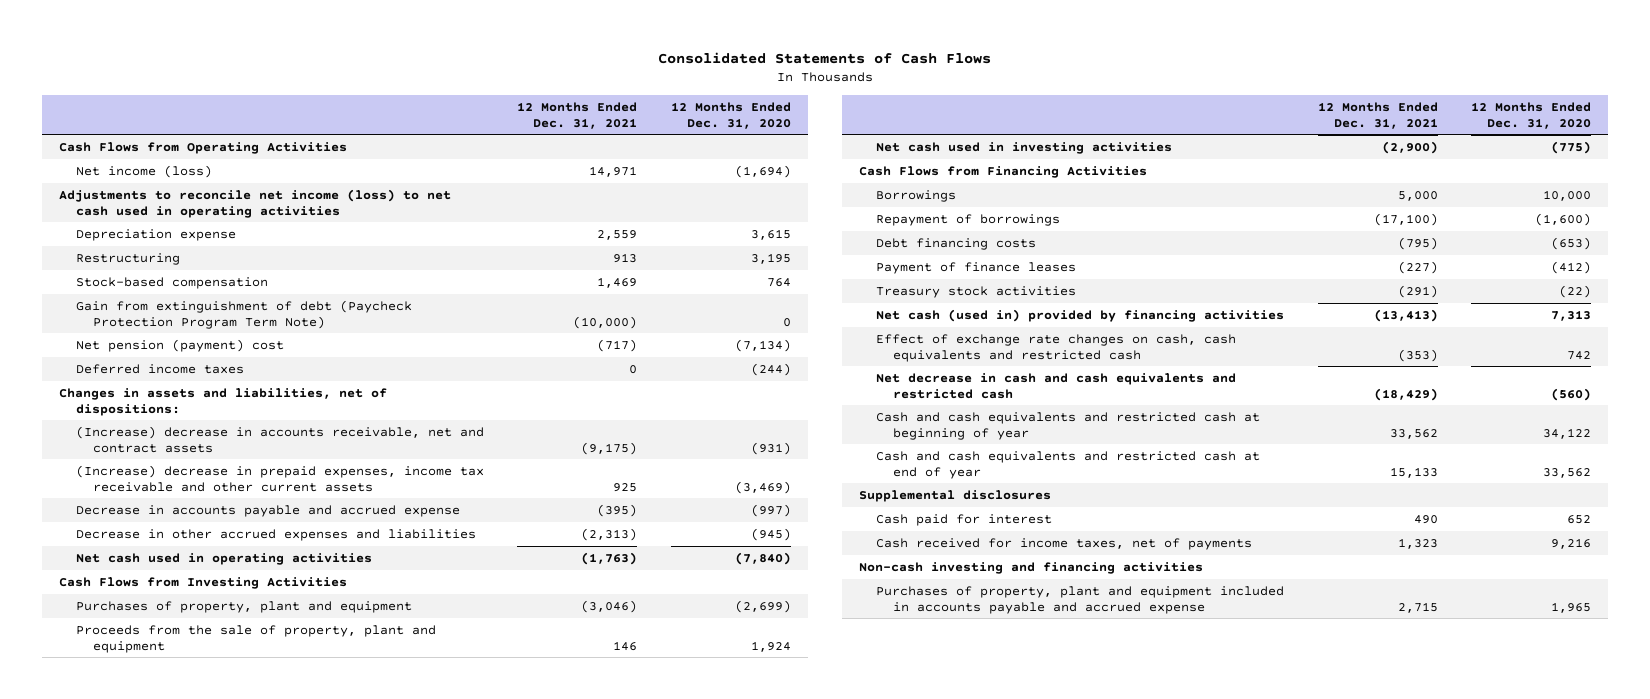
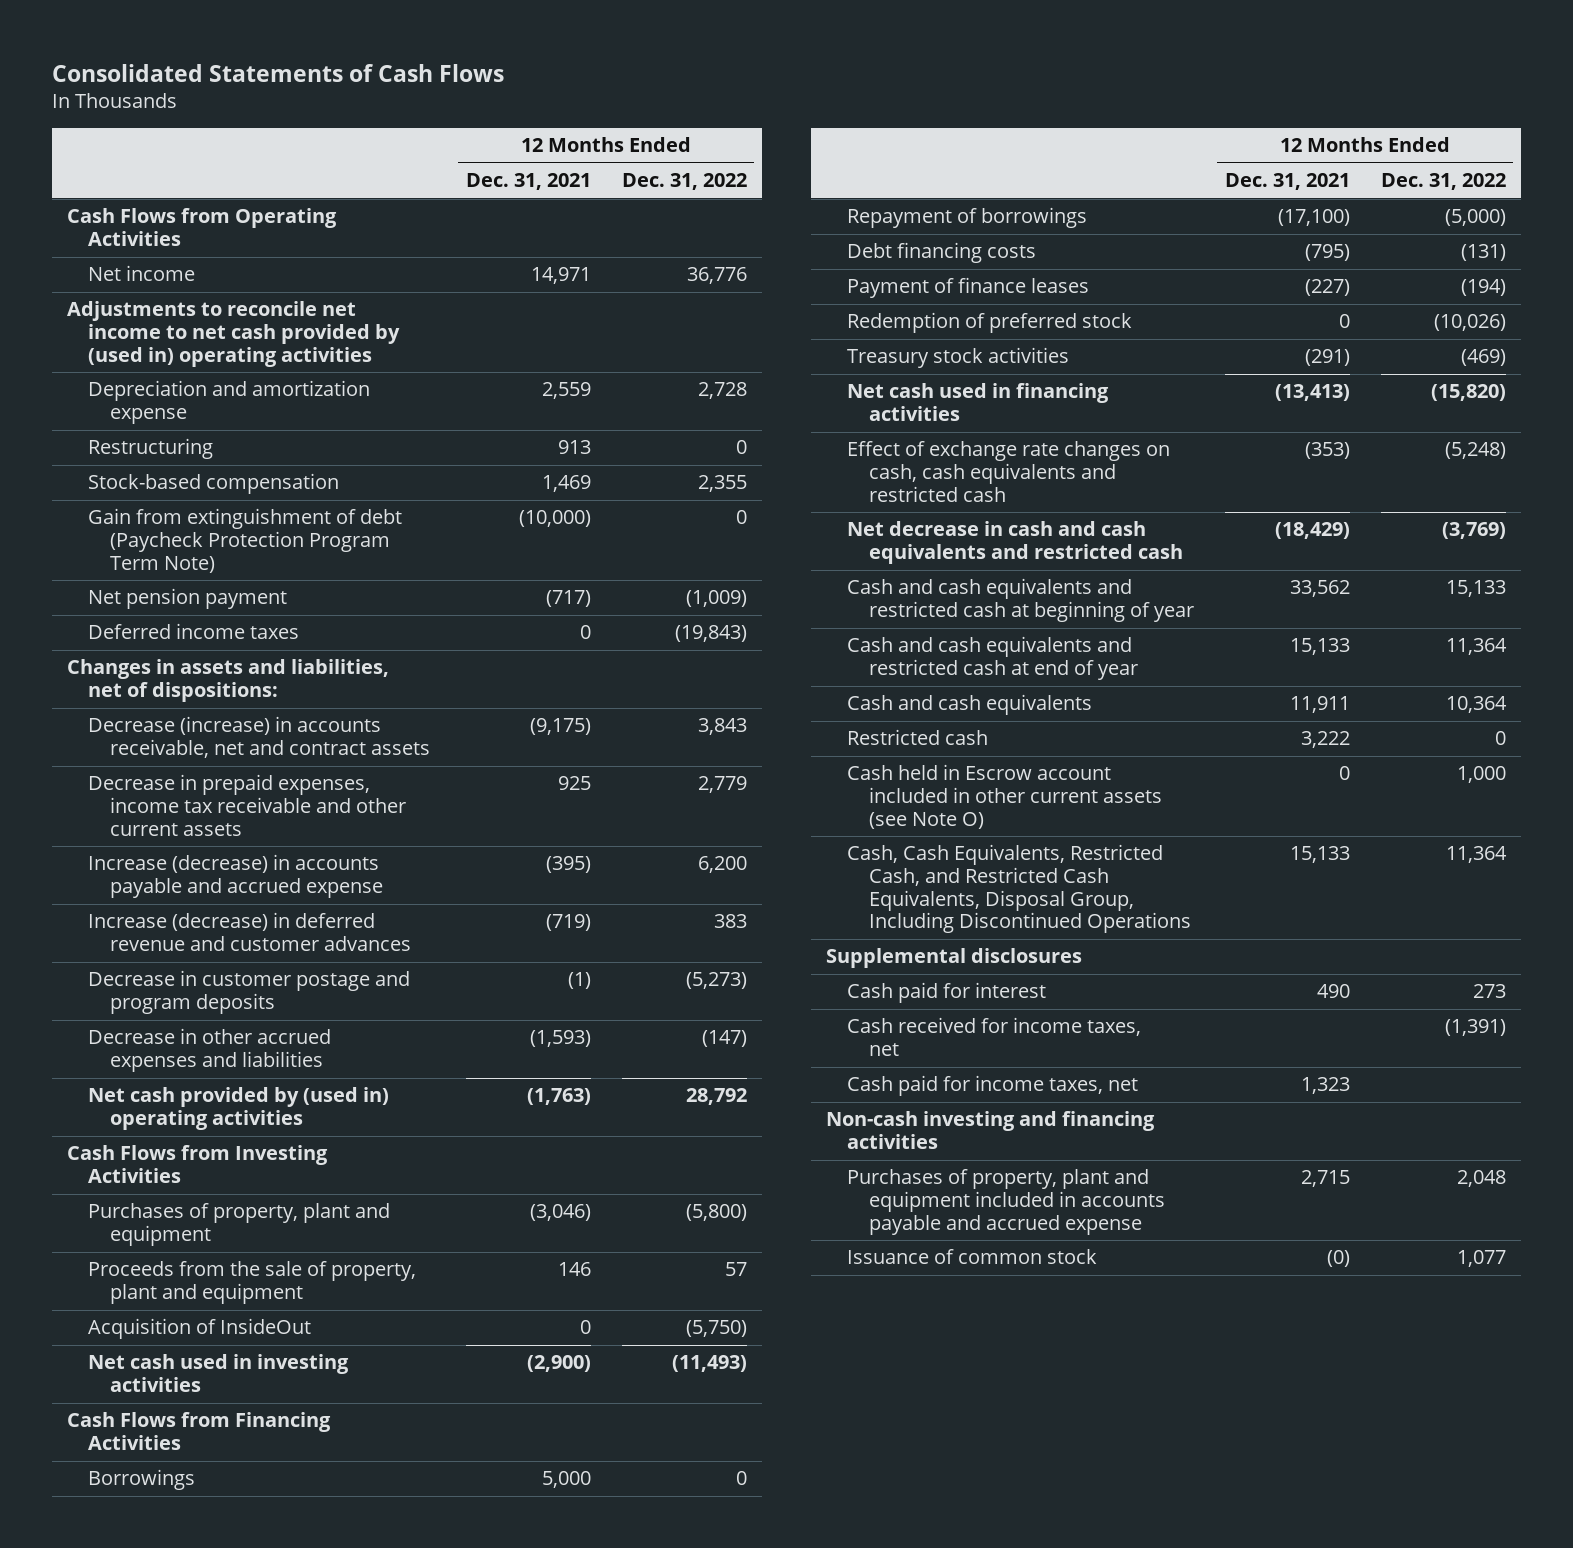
[671,101,792,129] 12 Months Ended Dec. 31, 2020 -> none
none -> [621,173,747,191] Dec. 31, 2022
[75,164,212,178] Net income (loss) -> [88,265,196,282] Net income
[58,188,451,218] Adjustments to reconcile net income (loss) to net cash used in operating activities -> [67,301,401,367] Adjustments to reconcile net income to net cash provided by (used in) operating activities
[75,228,236,241] Depreciation expense -> [88,380,371,425] Depreciation and amortization expense
[75,338,284,352] Net pension (payment) cost -> [88,588,288,610] Net pension payment
[75,425,484,453] (Increase) decrease in accounts receivable, net and contract assets -> [88,716,430,759] Decrease (increase) in accounts receivable, net and contract assets
[75,464,484,492] (Increase) decrease in prepaid expenses, income tax receivable and other current assets -> [88,774,406,836] Decrease in prepaid expenses, income tax receivable and other current assets
[75,504,460,517] Decrease in accounts payable and accrued expense -> [88,854,383,899] Increase (decrease) in accounts payable and accrued expense
none -> [88,912,411,952] Increase (decrease) in deferred revenue and customer advances
none -> [88,970,411,1015] Decrease in customer postage and program deposits
[581,527,638,541] (2,313) -> [529,1030,591,1048] (1,593)
[75,552,372,565] Net cash used in operating activities -> [88,1087,390,1131] Net cash provided by (used in) operating activities
none -> [88,1318,312,1340] Acquisition of InsideOut
none -> [847,312,1133,334] Redemption of preferred stock
[875,308,1284,322] Net cash (used in) provided by financing activities -> [847,383,1110,422] Net cash used in financing activities
none -> [847,694,1093,716] Cash and cash equivalents
none -> [847,729,989,746] Restricted cash
none -> [847,764,1162,829] Cash held in Escrow account included in other current assets (see Note O)
none -> [847,844,1191,934] Cash, Cash Equivalents, Restricted Cash, and Restricted Cash Equivalents, Disposal Group, Including Discontinued Operations
none -> [847,1017,1142,1057] Cash received for income taxes, net
[875,537,1252,550] Cash received for income taxes, net of payments -> [847,1075,1139,1097] Cash paid for income taxes, net
none -> [847,1249,1098,1265] Issuance of common stock

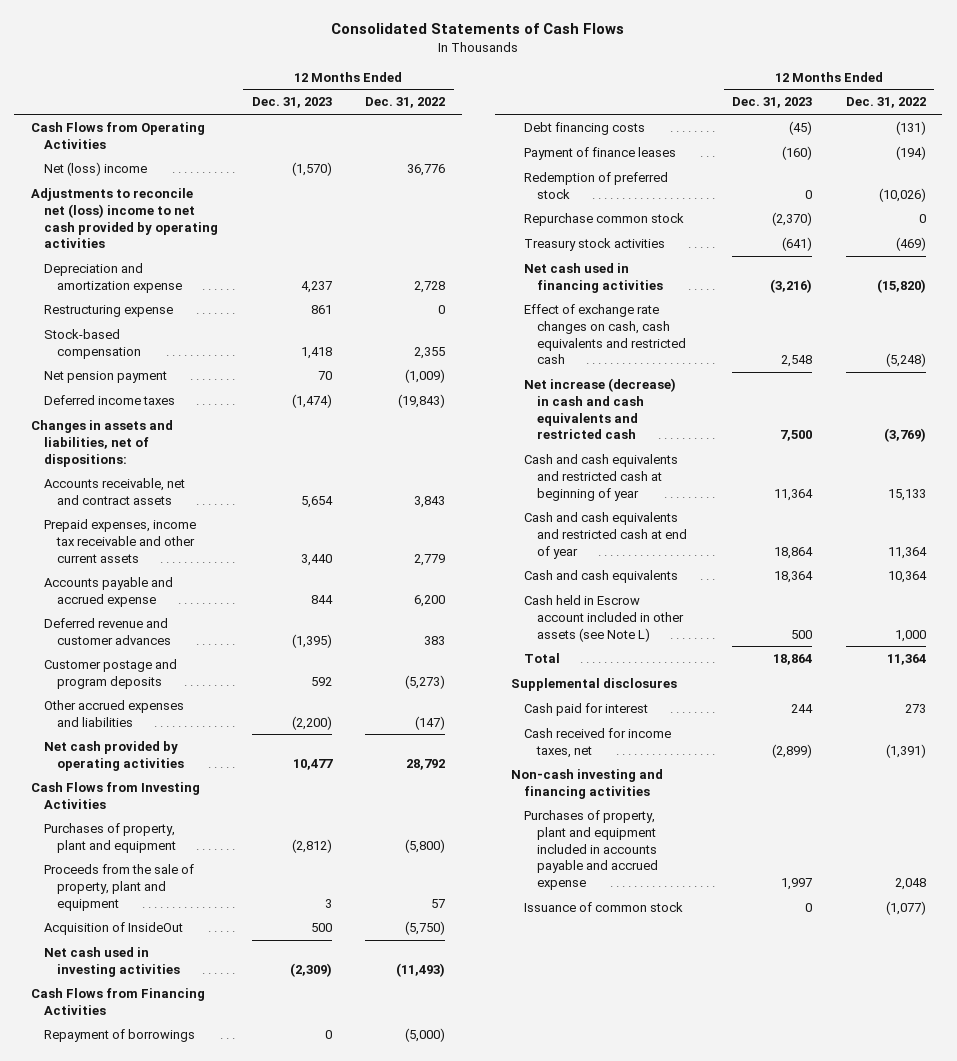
[465,173,591,191] Dec. 31, 2021 -> none
none -> [251,97,332,109] Dec. 31, 2023
[88,265,196,282] Net income -> [43,161,147,176] Net (loss) income
[67,301,401,367] Adjustments to reconcile net income to net cash provided by (used in) operating activities -> [31,187,218,249] Adjustments to reconcile net (loss) income to net cash provided by operating activities
[88,438,214,460] Restructuring -> [43,304,173,317] Restructuring expense
[88,508,403,573] Gain from extinguishment of debt (Paycheck Protection Program Term Note) -> none
[88,716,430,759] Decrease (increase) in accounts receivable, net and contract assets -> [43,477,185,505] Accounts receivable, net and contract assets
[88,774,406,836] Decrease in prepaid expenses, income tax receivable and other current assets -> [43,518,196,563] Prepaid expenses, income tax receivable and other current assets
[88,854,383,899] Increase (decrease) in accounts payable and accrued expense -> [43,576,173,607] Accounts payable and accrued expense
[88,912,411,952] Increase (decrease) in deferred revenue and customer advances -> [43,617,171,645] Deferred revenue and customer advances
[88,970,411,1015] Decrease in customer postage and program deposits -> [43,658,177,689] Customer postage and program deposits
[88,1028,332,1073] Decrease in other accrued expenses and liabilities -> [43,699,184,727] Other accrued expenses and liabilities
[88,1087,390,1131] Net cash provided by (used in) operating activities -> [43,740,184,771] Net cash provided by operating activities
[88,1469,196,1491] Borrowings -> none
none -> [524,212,685,226] Repurchase common stock
[847,521,1183,565] Net decrease in cash and cash equivalents and restricted cash -> [524,377,677,440] Net increase (decrease) in cash and cash equivalents and restricted cash
[847,729,989,746] Restricted cash -> none
[847,764,1162,829] Cash held in Escrow account included in other current assets (see Note O) -> [524,594,685,642] Cash held in Escrow account included in other assets (see Note L)
[847,844,1191,934] Cash, Cash Equivalents, Restricted Cash, and Restricted Cash Equivalents, Disposal Group, Including Discontinued Operations -> [524,652,561,663] Total
[847,1075,1139,1097] Cash paid for income taxes, net -> none
[1456,1250,1506,1268] 1,077 -> [885,900,926,915] (1,077)

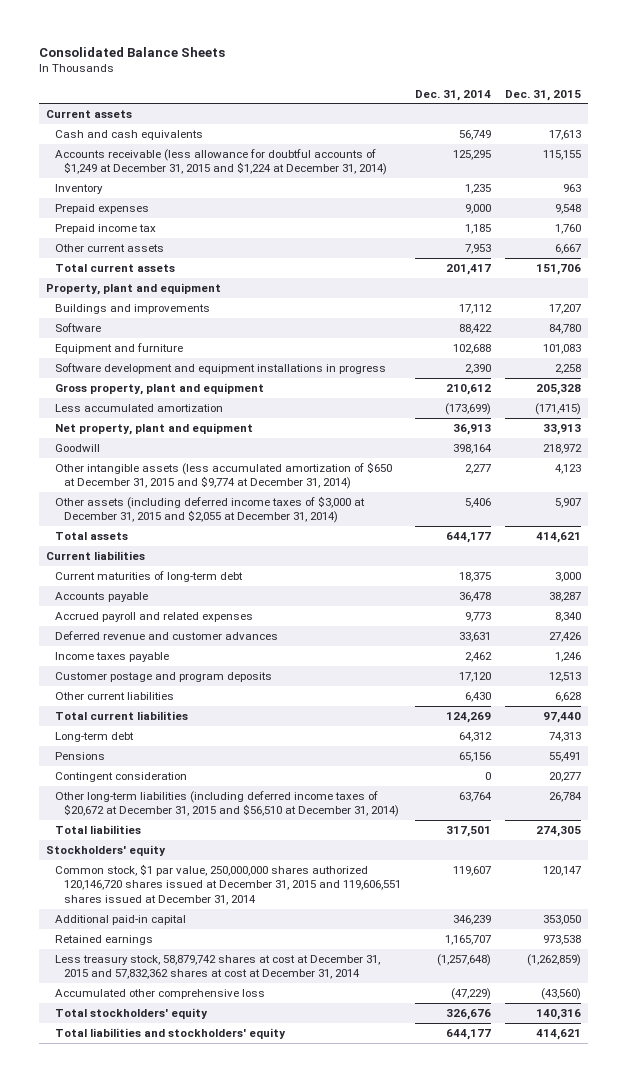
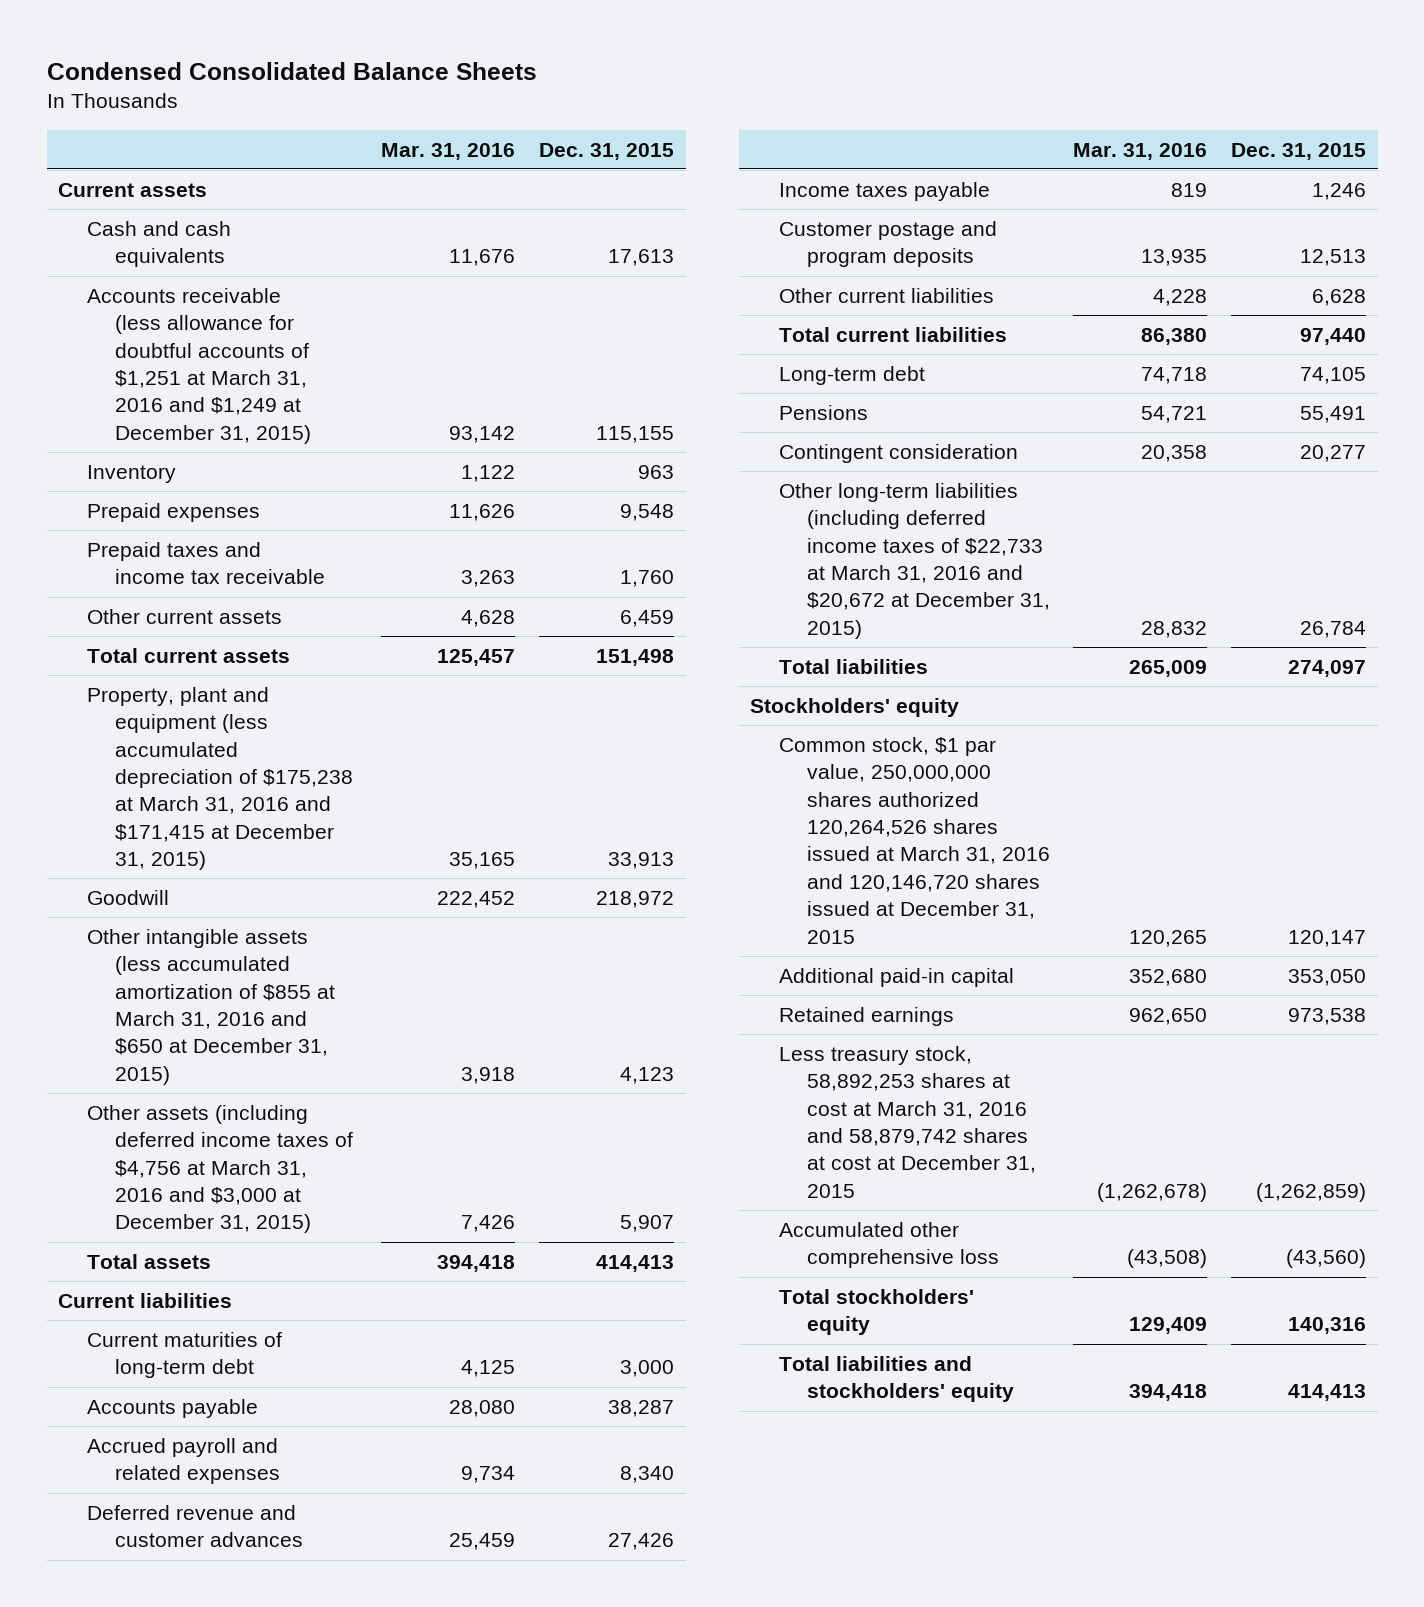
[39,46,226,57] Consolidated Balance Sheets -> [46,61,537,80] Condensed Consolidated Balance Sheets
[414,89,491,101] Dec. 31, 2014 -> none
none -> [381,142,516,160] Mar. 31, 2016
[54,148,387,176] Accounts receivable (less allowance for doubtful accounts of $1,249 at December 31, 2015 and $1,224 at December 31, 2014) -> [86,287,311,444] Accounts receivable (less allowance for doubtful accounts of $1,251 at March 31, 2016 and $1,249 at December 31, 2015)
[45,282,221,295] Property, plant and equipment -> none
[54,303,210,314] Buildings and improvements -> none
[54,322,101,332] Software -> none
[54,342,183,354] Equipment and furniture -> none
[54,362,386,374] Software development and equipment installations in progress -> none
[54,382,264,395] Gross property, plant and equipment -> none
[54,403,223,412] Less accumulated amortization -> none
[54,223,156,234] Prepaid income tax -> [86,541,325,585] Prepaid taxes and income tax receivable
[554,243,581,254] 6,667 -> [619,609,674,627] 6,459
[535,263,581,275] 151,706 -> [595,648,674,666] 151,498
[54,422,253,435] Net property, plant and equipment -> [86,686,353,871] Property, plant and equipment (less accumulated depreciation of $175,238 at March 31, 2016 and $171,415 at December 31, 2015)
[54,461,392,490] Other intangible assets (less accumulated amortization of $650 at December 31, 2015 and $9,774 at December 31, 2014) -> [86,928,335,1085] Other intangible assets (less accumulated amortization of $855 at March 31, 2016 and $650 at December 31, 2015)
[54,495,365,524] Other assets (including deferred income taxes of $3,000 at December 31, 2015 and $2,055 at December 31, 2014) -> [86,1104,353,1234] Other assets (including deferred income taxes of $4,756 at March 31, 2016 and $3,000 at December 31, 2015)
[535,531,581,543] 414,621 -> [595,1254,674,1272] 414,413
[548,731,581,742] 74,313 -> [1299,366,1366,384] 74,105
[54,790,399,818] Other long-term liabilities (including deferred income taxes of $20,672 at December 31, 2015 and $56,510 at December 31, 2014) -> [778,482,1050,639] Other long-term liabilities (including deferred income taxes of $22,733 at March 31, 2016 and $20,672 at December 31, 2015)
[535,825,581,837] 274,305 -> [1287,659,1366,677] 274,097
[54,863,401,906] Common stock, $1 par value, 250,000,000 shares authorized 120,146,720 shares issued at December 31, 2015 and 119,606,551 shares issued at December 31, 2014 -> [778,736,1050,944] Common stock, $1 par value, 250,000,000 shares authorized 120,264,526 shares issued at March 31, 2016 and 120,146,720 shares issued at December 31, 2015
[54,954,380,980] Less treasury stock, 58,879,742 shares at cost at December 31, 2015 and 57,832,362 shares at cost at December 31, 2014 -> [778,1045,1036,1198] Less treasury stock, 58,892,253 shares at cost at March 31, 2016 and 58,879,742 shares at cost at December 31, 2015
[535,1028,581,1040] 414,621 -> [1287,1384,1366,1402] 414,413

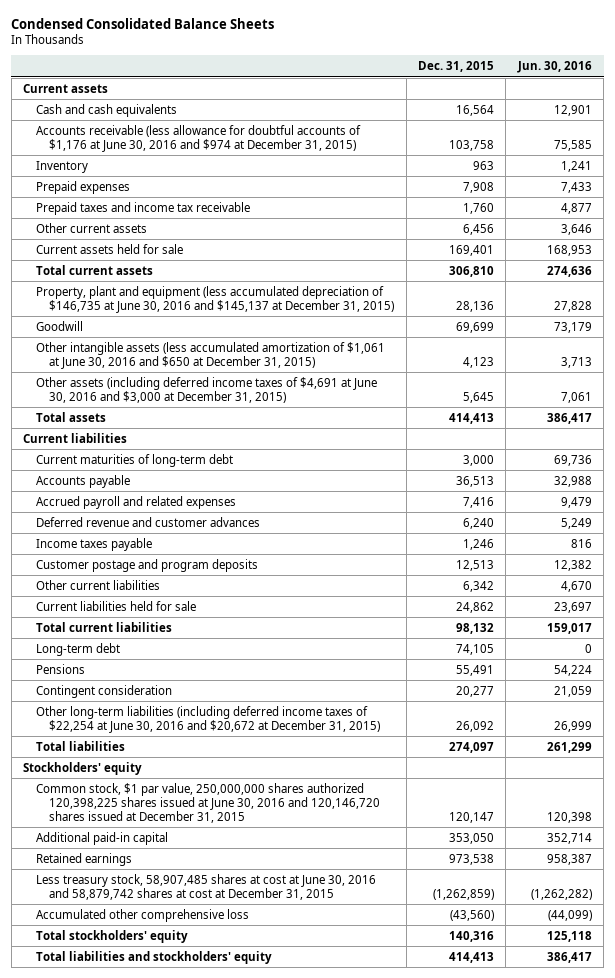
[381,142,516,160] Mar. 31, 2016 -> none
none -> [516,61,592,74] Jun. 30, 2016
[607,249,674,267] 17,613 -> [456,104,495,116] 16,564
[86,287,311,444] Accounts receivable (less allowance for doubtful accounts of $1,251 at March 31, 2016 and $1,249 at December 31, 2015) -> [36,124,362,152] Accounts receivable (less allowance for doubtful accounts of $1,176 at June 30, 2016 and $974 at December 31, 2015)
[595,425,674,443] 115,155 -> [449,139,495,151] 103,758
[619,503,674,521] 9,548 -> [463,181,495,193] 7,908
[619,609,674,627] 6,459 -> [463,223,495,235] 6,456
none -> [36,243,184,254] Current assets held for sale
[595,648,674,666] 151,498 -> [449,265,495,277] 306,810
[86,686,353,871] Property, plant and equipment (less accumulated depreciation of $175,238 at March 31, 2016 and $171,415 at December 31, 2015) -> [36,285,395,313] Property, plant and equipment (less accumulated depreciation of $146,735 at June 30, 2016 and $145,137 at December 31, 2015)
[607,852,674,870] 33,913 -> [456,300,495,312] 28,136
[595,890,674,908] 218,972 -> [456,321,495,333] 69,699
[86,928,335,1085] Other intangible assets (less accumulated amortization of $855 at March 31, 2016 and $650 at December 31, 2015) -> [36,341,386,369] Other intangible assets (less accumulated amortization of $1,061 at June 30, 2016 and $650 at December 31, 2015)
[86,1104,353,1234] Other assets (including deferred income taxes of $4,756 at March 31, 2016 and $3,000 at December 31, 2015) -> [36,376,378,403] Other assets (including deferred income taxes of $4,691 at June 30, 2016 and $3,000 at December 31, 2015)
[619,1215,674,1233] 5,907 -> [463,391,495,403] 5,645
[607,1399,674,1417] 38,287 -> [456,475,495,487] 36,513
[619,1466,674,1484] 8,340 -> [463,496,495,508] 7,416
[607,1533,674,1551] 27,426 -> [463,517,495,529] 6,240
[1311,288,1366,306] 6,628 -> [463,580,495,592] 6,342
none -> [36,600,197,611] Current liabilities held for sale
[1299,327,1366,345] 97,440 -> [456,622,495,634] 98,132
[778,482,1050,639] Other long-term liabilities (including deferred income taxes of $22,733 at March 31, 2016 and $20,672 at December 31, 2015) -> [36,705,381,733] Other long-term liabilities (including deferred income taxes of $22,254 at June 30, 2016 and $20,672 at December 31, 2015)
[1299,620,1366,638] 26,784 -> [456,720,495,732] 26,092
[778,736,1050,944] Common stock, $1 par value, 250,000,000 shares authorized 120,264,526 shares issued at March 31, 2016 and 120,146,720 shares issued at December 31, 2015 -> [36,782,381,823] Common stock, $1 par value, 250,000,000 shares authorized 120,398,225 shares issued at June 30, 2016 and 120,146,720 shares issued at December 31, 2015
[778,1045,1036,1198] Less treasury stock, 58,892,253 shares at cost at March 31, 2016 and 58,879,742 shares at cost at December 31, 2015 -> [36,873,377,900] Less treasury stock, 58,907,485 shares at cost at June 30, 2016 and 58,879,742 shares at cost at December 31, 2015

